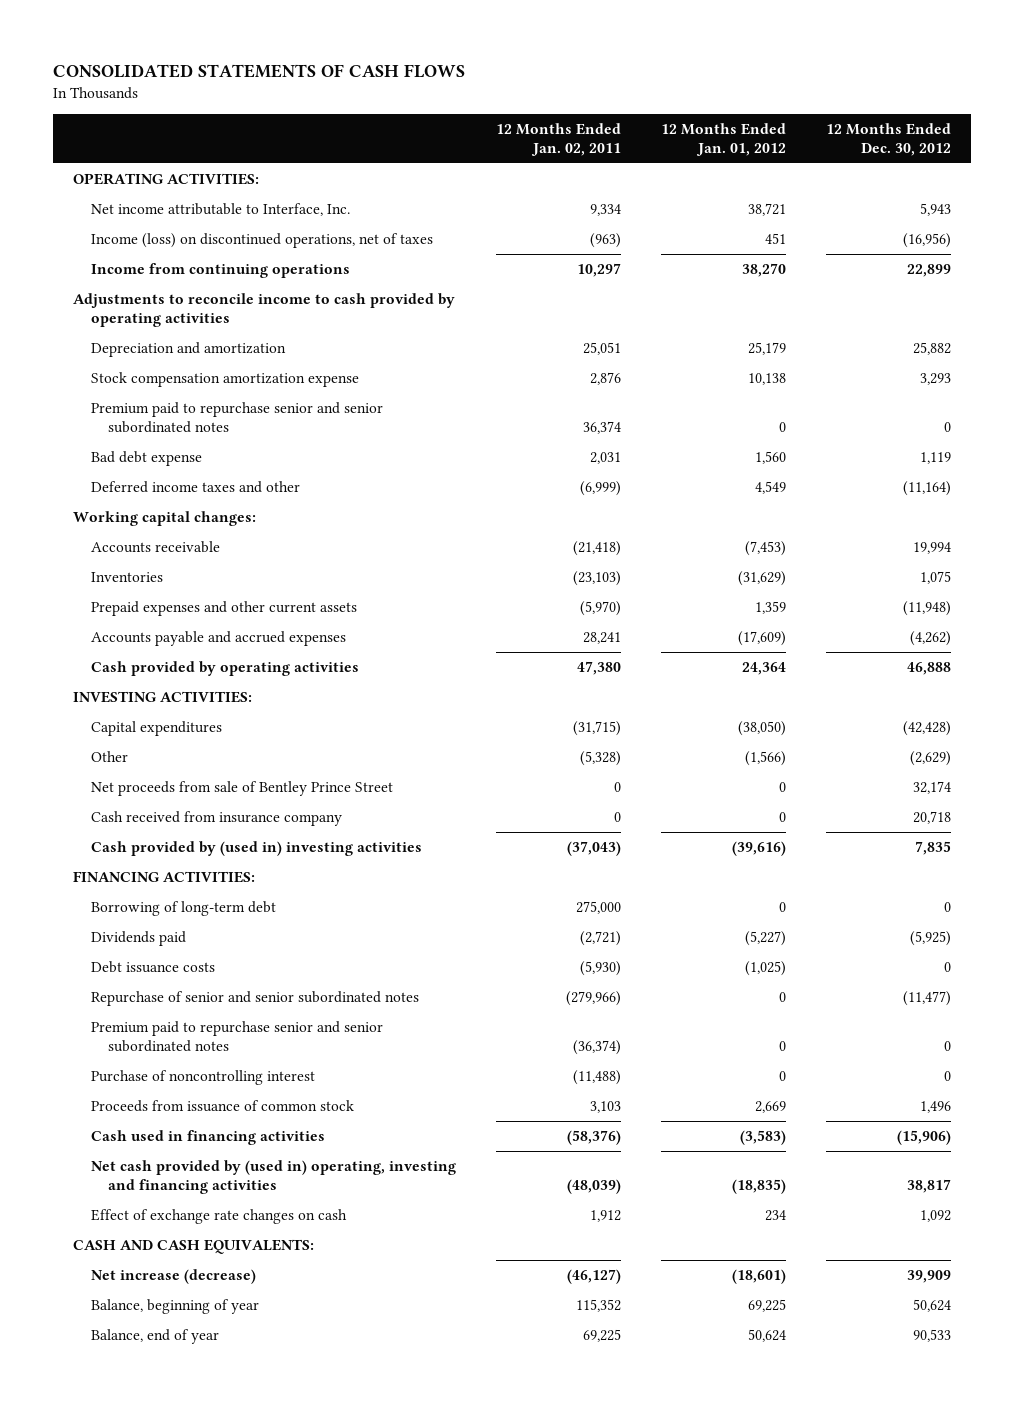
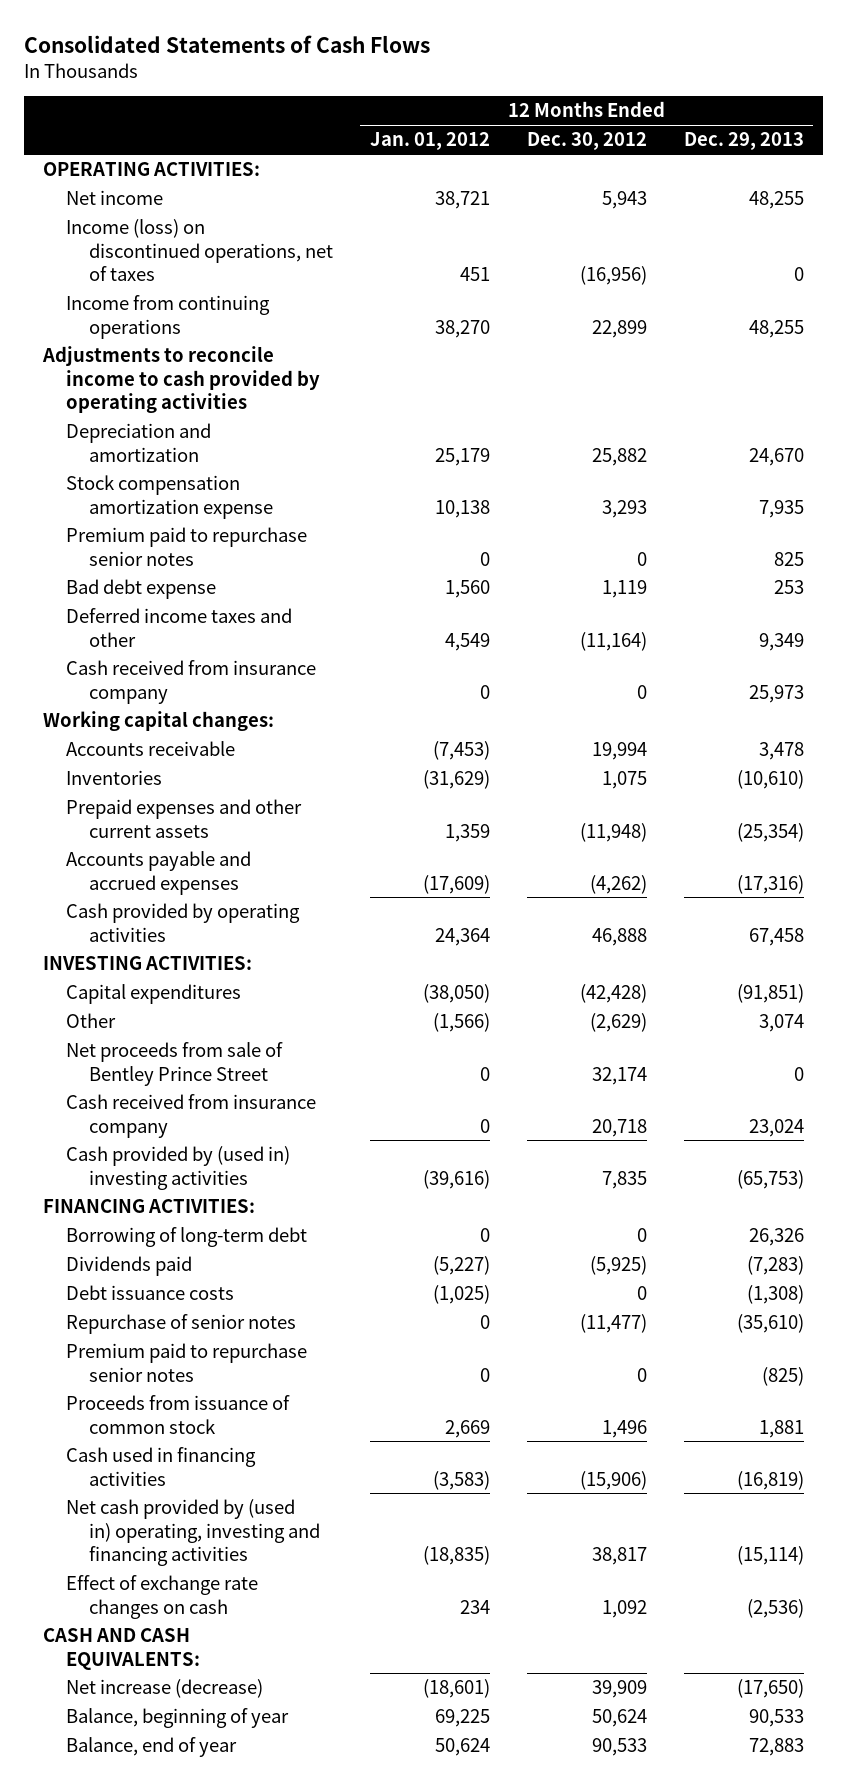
[53,64,466,79] CONSOLIDATED STATEMENTS OF CASH FLOWS -> [24,34,431,53] Consolidated Statements of Cash Flows
[495,122,621,157] 12 Months Ended Jan. 02, 2011 -> none
none -> [683,132,804,151] Dec. 29, 2013
[90,202,350,216] Net income attributable to Interface, Inc. -> [65,190,163,206] Net income
[90,401,383,434] Premium paid to repurchase senior and senior subordinated notes -> [65,527,307,566] Premium paid to repurchase senior notes
none -> [65,660,316,704] Cash received from insurance company
[90,1069,315,1085] Purchase of noncontrolling interest -> none
[90,990,419,1006] Repurchase of senior and senior subordinated notes -> [65,1314,296,1335] Repurchase of senior notes
[90,1020,383,1053] Premium paid to repurchase senior and senior subordinated notes -> [65,1343,307,1382] Premium paid to repurchase senior notes

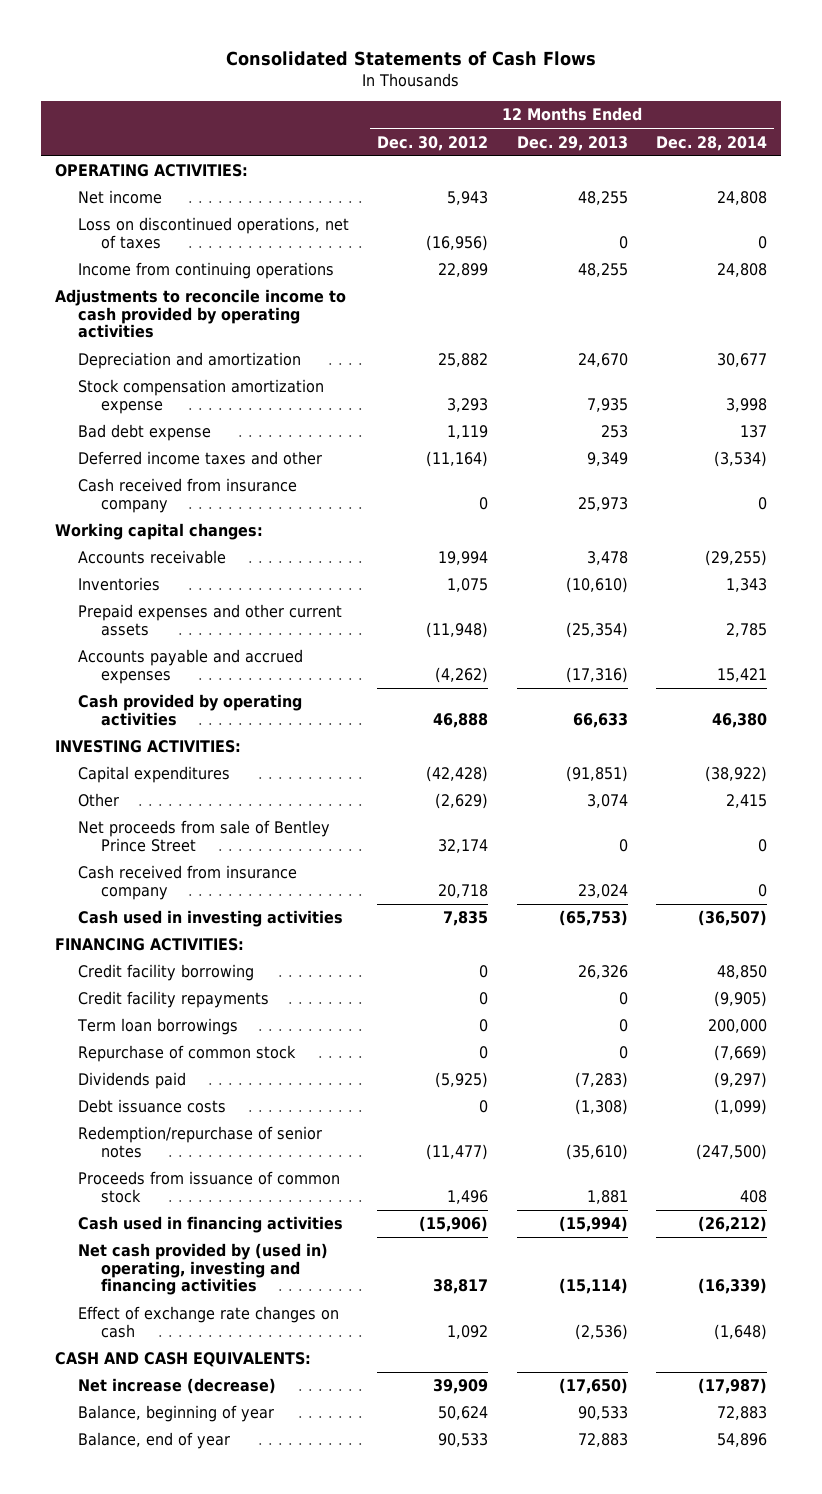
[369,132,490,151] Jan. 01, 2012 -> none
none -> [655,135,767,151] Dec. 28, 2014
[65,219,333,282] Income (loss) on discontinued operations, net of taxes -> [78,217,350,249] Loss on discontinued operations, net of taxes
[65,527,307,566] Premium paid to repurchase senior notes -> none
[748,927,804,946] 67,458 -> [572,712,628,728] 66,633
[65,1146,290,1190] Cash provided by (used in) investing activities -> [78,910,344,928] Cash used in investing activities
[65,1227,307,1248] Borrowing of long-term debt -> [78,964,255,982] Credit facility borrowing
none -> [78,991,270,1009] Credit facility repayments
none -> [77,1018,239,1036] Term loan borrowings
none -> [78,1045,297,1063] Repurchase of common stock
[65,1343,307,1382] Premium paid to repurchase senior notes -> none
[65,1314,296,1335] Repurchase of senior notes -> [78,1126,323,1158] Redemption/repurchase of senior notes
[736,1470,804,1490] (16,819) -> [558,1216,628,1233] (15,994)

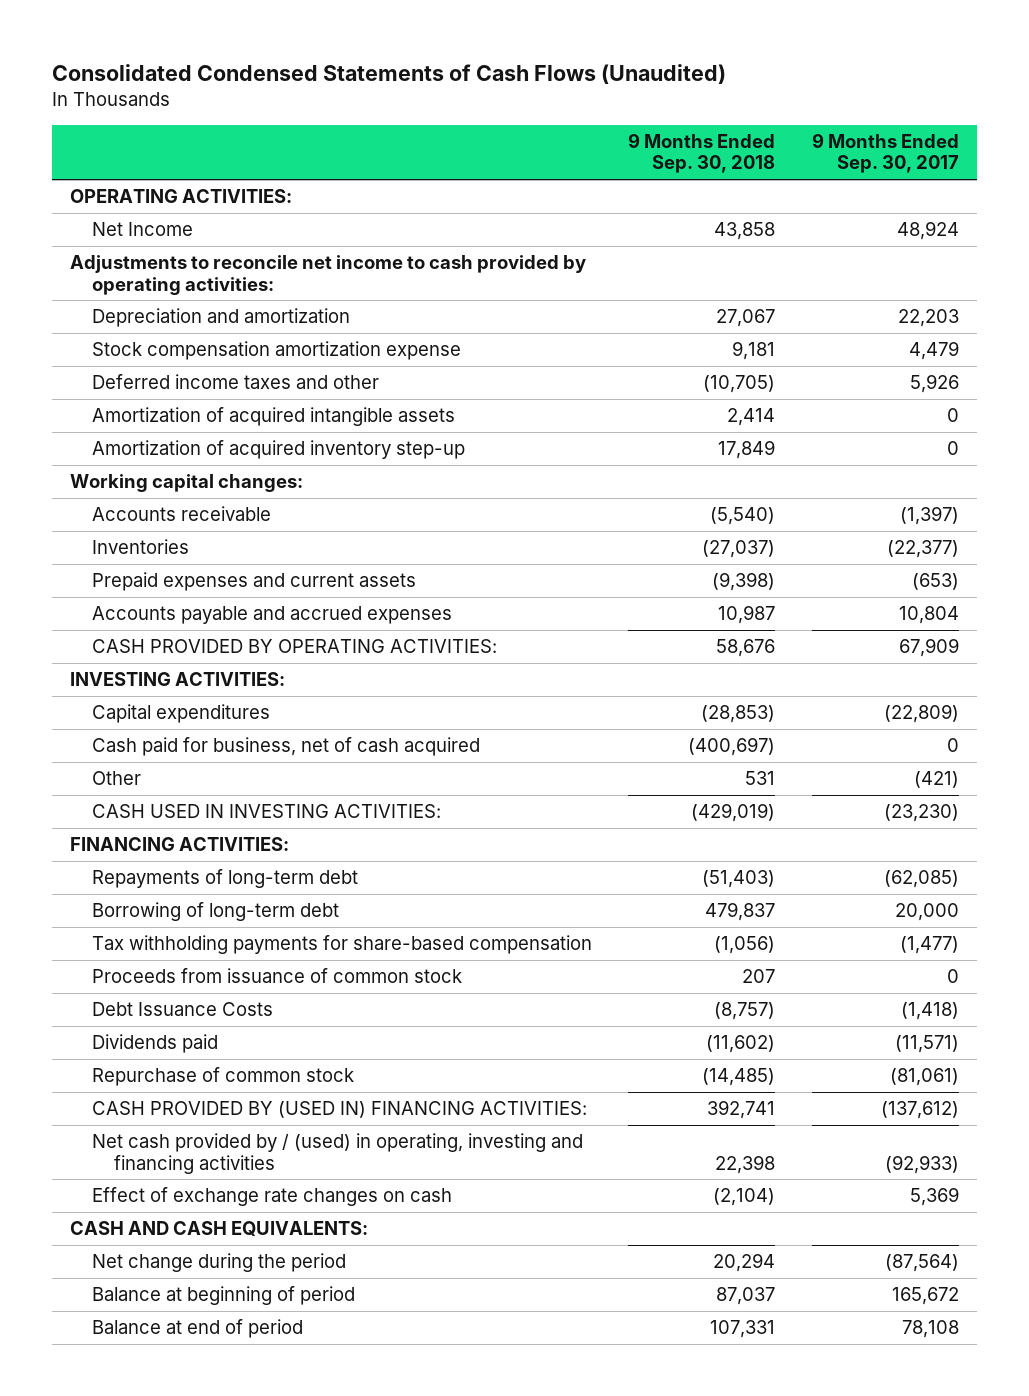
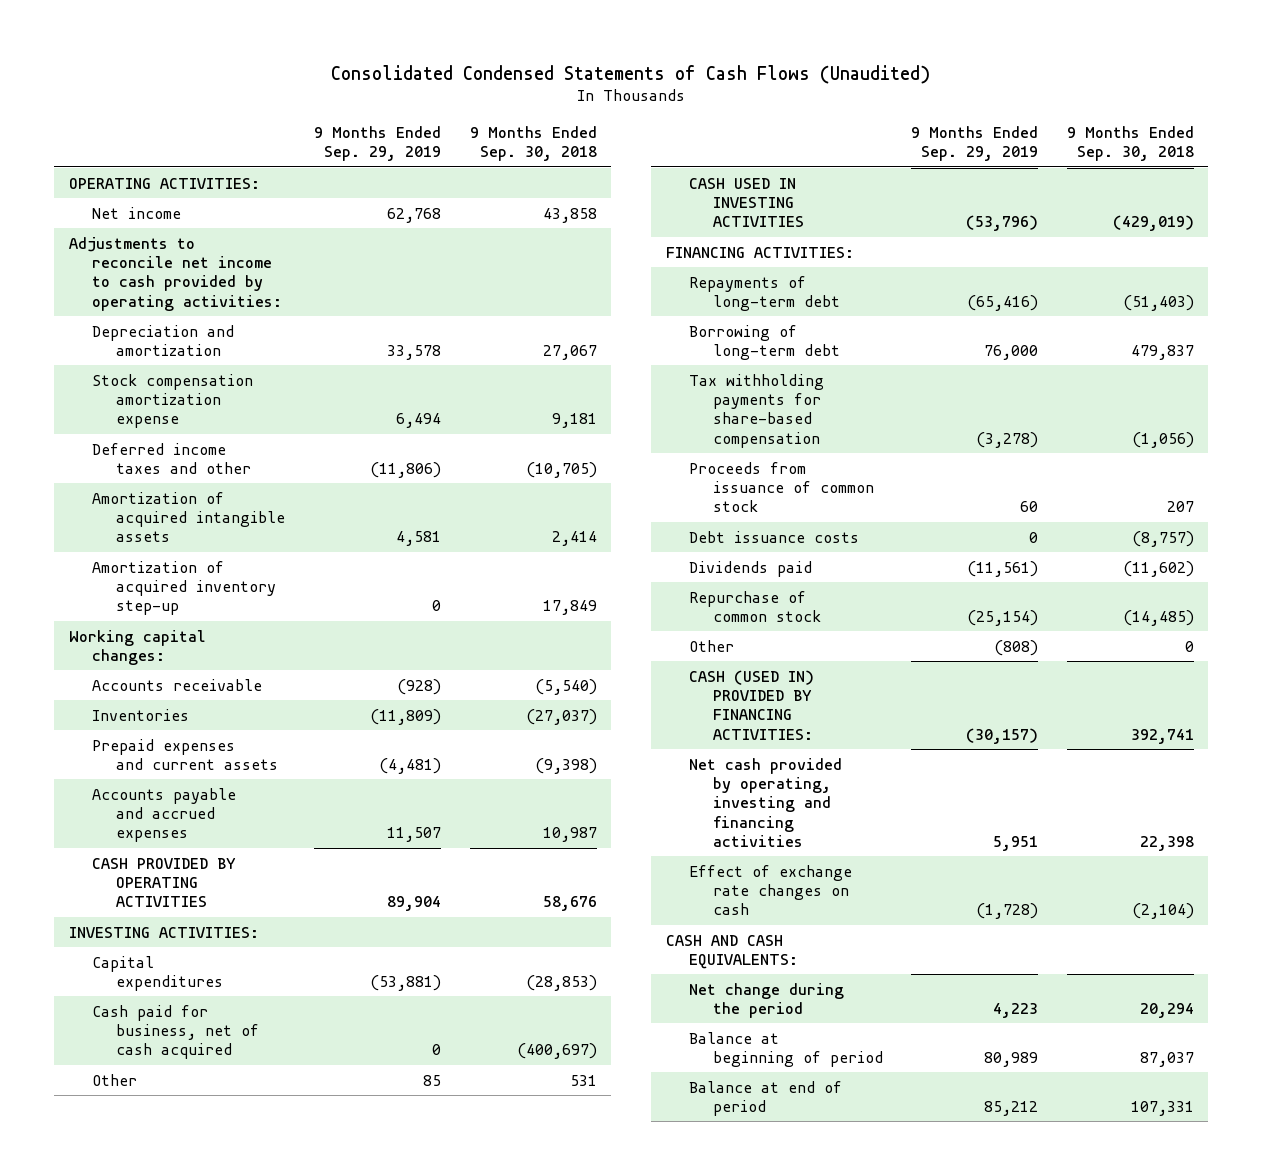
[811,132,959,174] 9 Months Ended Sep. 30, 2017 -> none
none -> [314,126,442,162] 9 Months Ended Sep. 29, 2019
[92,222,194,237] Net Income -> [92,206,182,219] Net income
[92,639,498,654] CASH PROVIDED BY OPERATING ACTIVITIES: -> [92,857,237,908] CASH PROVIDED BY OPERATING ACTIVITIES
[92,804,442,819] CASH USED IN INVESTING ACTIVITIES: -> [689,177,804,228] CASH USED IN INVESTING ACTIVITIES
[92,1002,274,1017] Debt Issuance Costs -> [689,530,860,543] Debt issuance costs
none -> [689,639,735,652] Other
[92,1101,588,1119] CASH PROVIDED BY (USED IN) FINANCING ACTIVITIES: -> [689,669,815,740] CASH (USED IN) PROVIDED BY FINANCING ACTIVITIES:
[92,1133,584,1174] Net cash provided by / (used) in operating, investing and financing activities -> [689,757,843,847] Net cash provided by operating, investing and financing activities

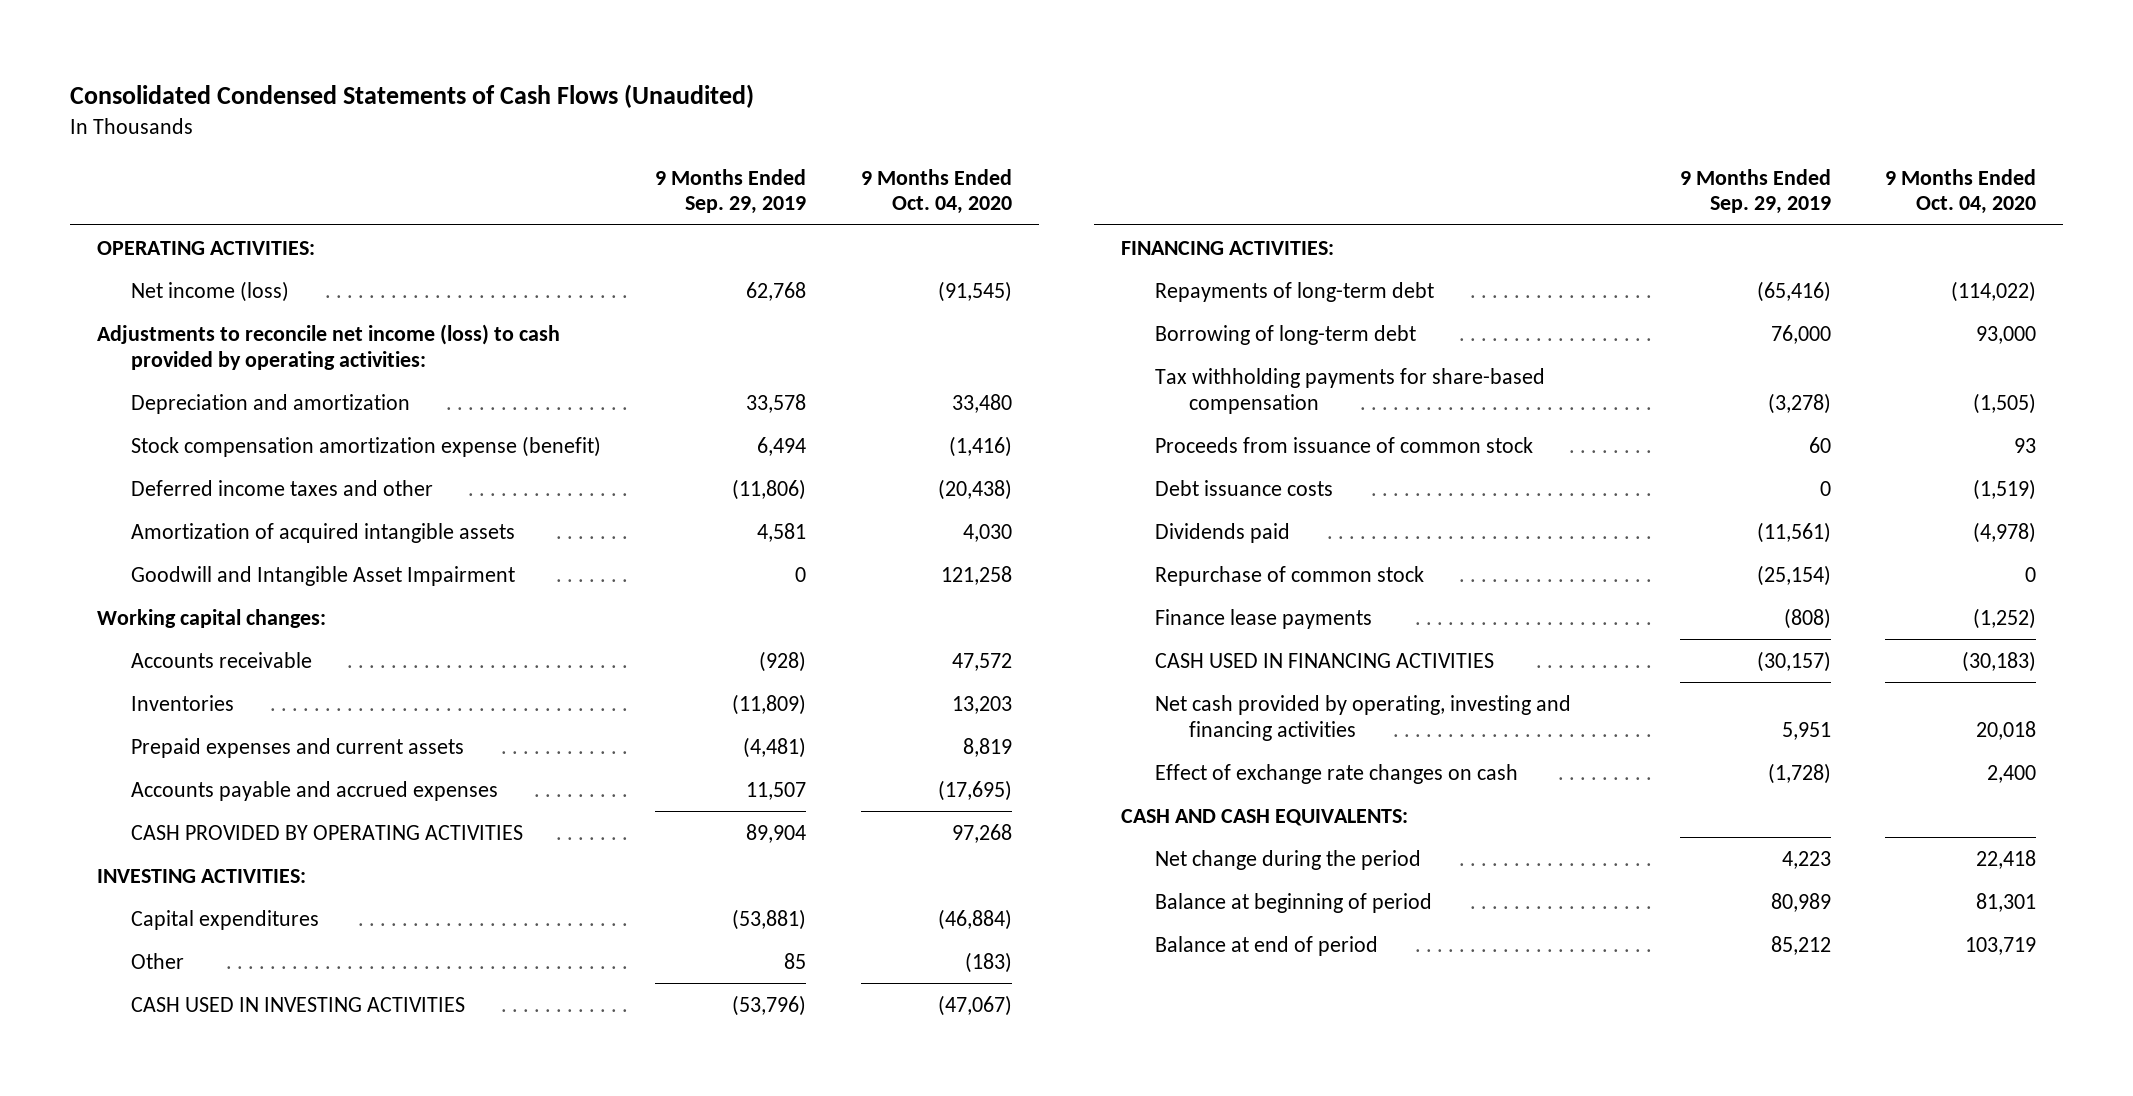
[469,126,597,162] 9 Months Ended Sep. 30, 2018 -> none
none -> [860,168,1012,215] 9 Months Ended Oct. 04, 2020
[92,206,182,219] Net income -> [130,280,289,302] Net income (loss)
[68,236,283,311] Adjustments to reconcile net income to cash provided by operating activities: -> [96,323,560,370] Adjustments to reconcile net income (loss) to cash provided by operating activities:
[92,373,254,429] Stock compensation amortization expense -> [130,435,601,457] Stock compensation amortization expense (benefit)
[92,560,276,616] Amortization of acquired inventory step-up -> none
none -> [130,565,515,586] Goodwill and Intangible Asset Impairment
[92,1004,259,1060] Cash paid for business, net of cash acquired -> none
[689,639,735,652] Other -> none
none -> [1155,608,1373,629] Finance lease payments
[689,669,815,740] CASH (USED IN) PROVIDED BY FINANCING ACTIVITIES: -> [1155,652,1495,668] CASH USED IN FINANCING ACTIVITIES

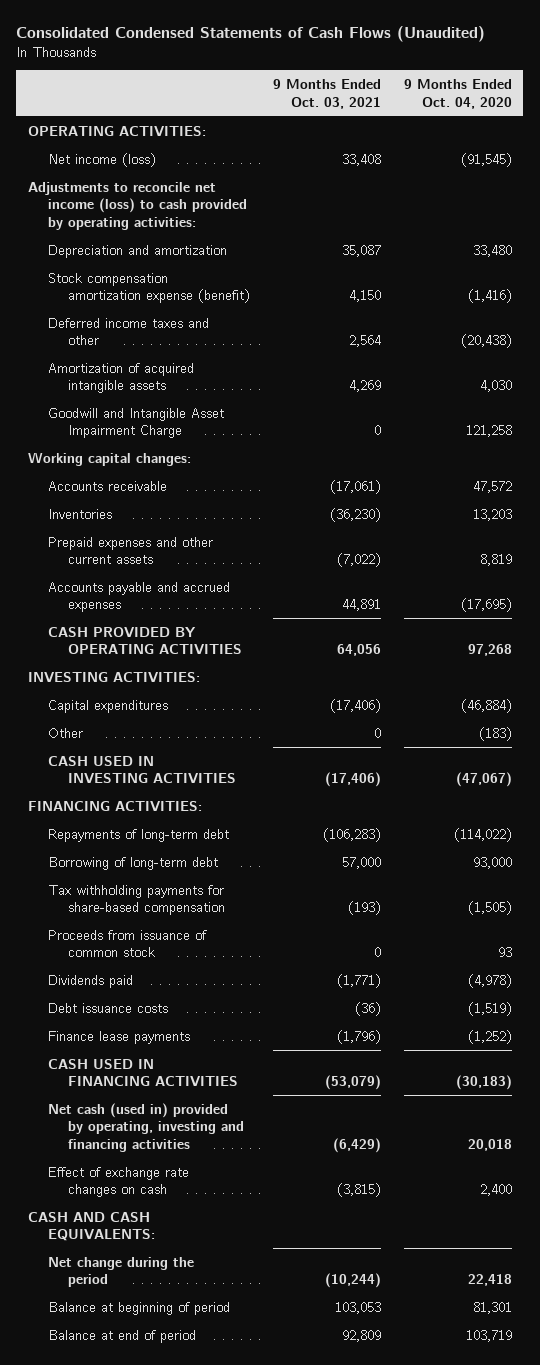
[655,168,807,215] 9 Months Ended Sep. 29, 2019 -> none
none -> [273,78,382,109] 9 Months Ended Oct. 03, 2021
[130,565,515,586] Goodwill and Intangible Asset Impairment -> [47,407,224,439] Goodwill and Intangible Asset Impairment Charge
[130,737,464,758] Prepaid expenses and current assets -> [47,536,213,565] Prepaid expenses and other current assets
[1155,565,1425,586] Repurchase of common stock -> none
[1155,479,1334,496] Debt issuance costs -> [47,1002,168,1013] Debt issuance costs
[1155,694,1572,741] Net cash provided by operating, investing and financing activities -> [47,1102,245,1153] Net cash (used in) provided by operating, investing and financing activities

